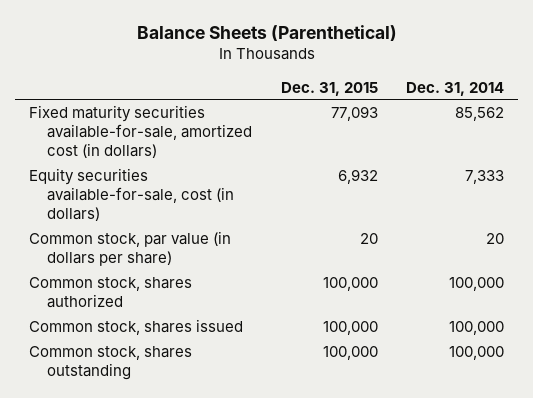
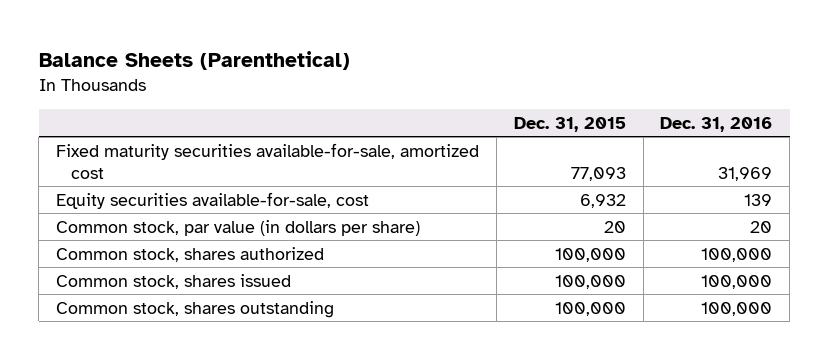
[405,81,504,96] Dec. 31, 2014 -> none
none -> [660,116,773,132] Dec. 31, 2016
[29,105,253,159] Fixed maturity securities available-for-sale, amortized cost (in dollars) -> [55,142,479,180] Fixed maturity securities available-for-sale, amortized cost
[29,168,235,222] Equity securities available-for-sale, cost (in dollars) -> [55,191,369,209] Equity securities available-for-sale, cost

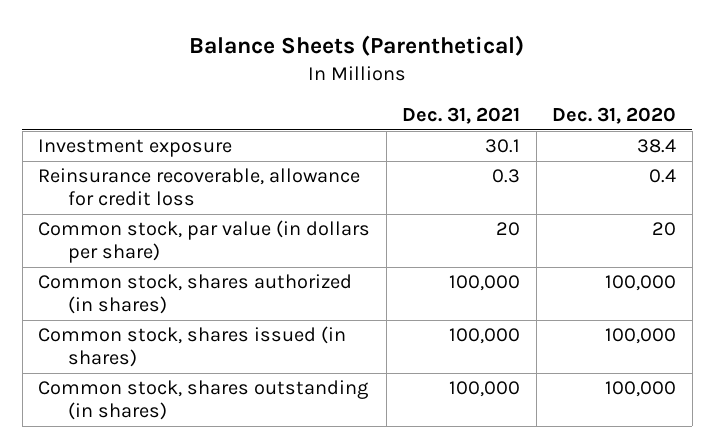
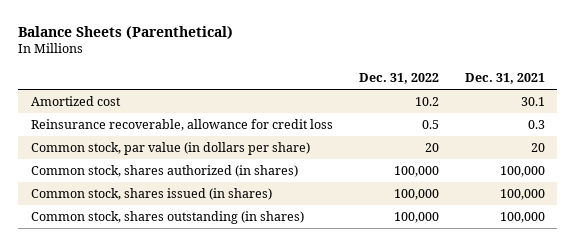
[552,107,677,125] Dec. 31, 2020 -> none
none -> [358,72,439,84] Dec. 31, 2022
[38,139,233,158] Investment exposure -> none
none -> [30,96,121,107] Amortized cost

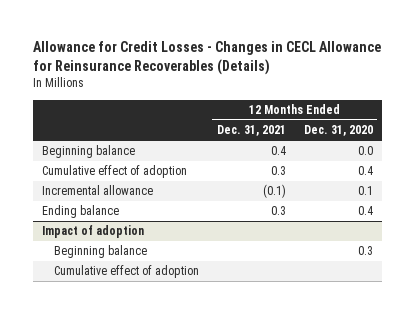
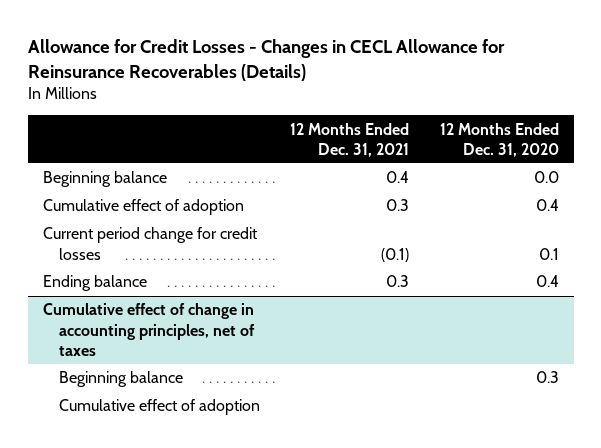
[41,185,153,196] Incremental allowance -> [42,227,258,260] Current period change for credit losses
[41,225,144,239] Impact of adoption -> [42,303,256,356] Cumulative effect of change in accounting principles, net of taxes

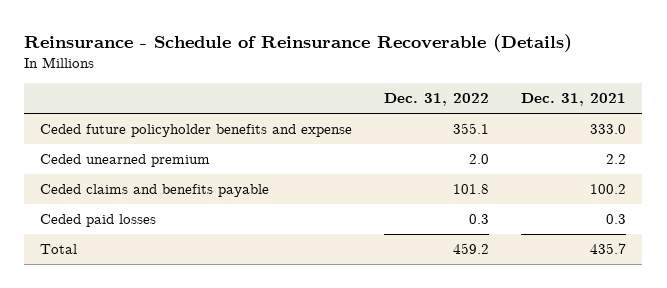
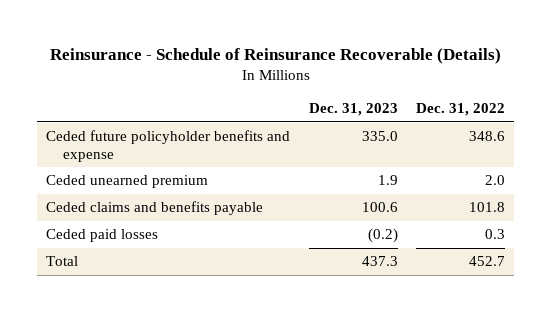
[521,93,627,107] Dec. 31, 2021 -> none
none -> [308,103,398,117] Dec. 31, 2023
[453,123,490,135] 355.1 -> [469,131,506,142] 348.6
[453,243,490,255] 459.2 -> [469,256,506,267] 452.7

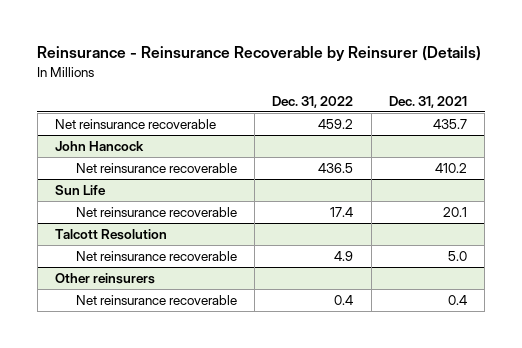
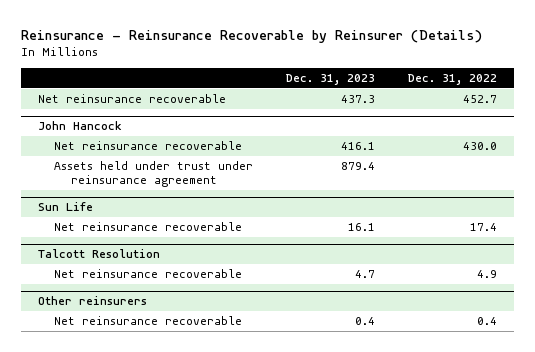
[389,95,468,108] Dec. 31, 2021 -> none
none -> [286,73,376,85] Dec. 31, 2023
[318,118,354,129] 459.2 -> [463,94,498,103] 452.7
[318,162,354,173] 436.5 -> [463,141,498,150] 430.0
none -> [54,160,254,188] Assets held under trust under reinsurance agreement

